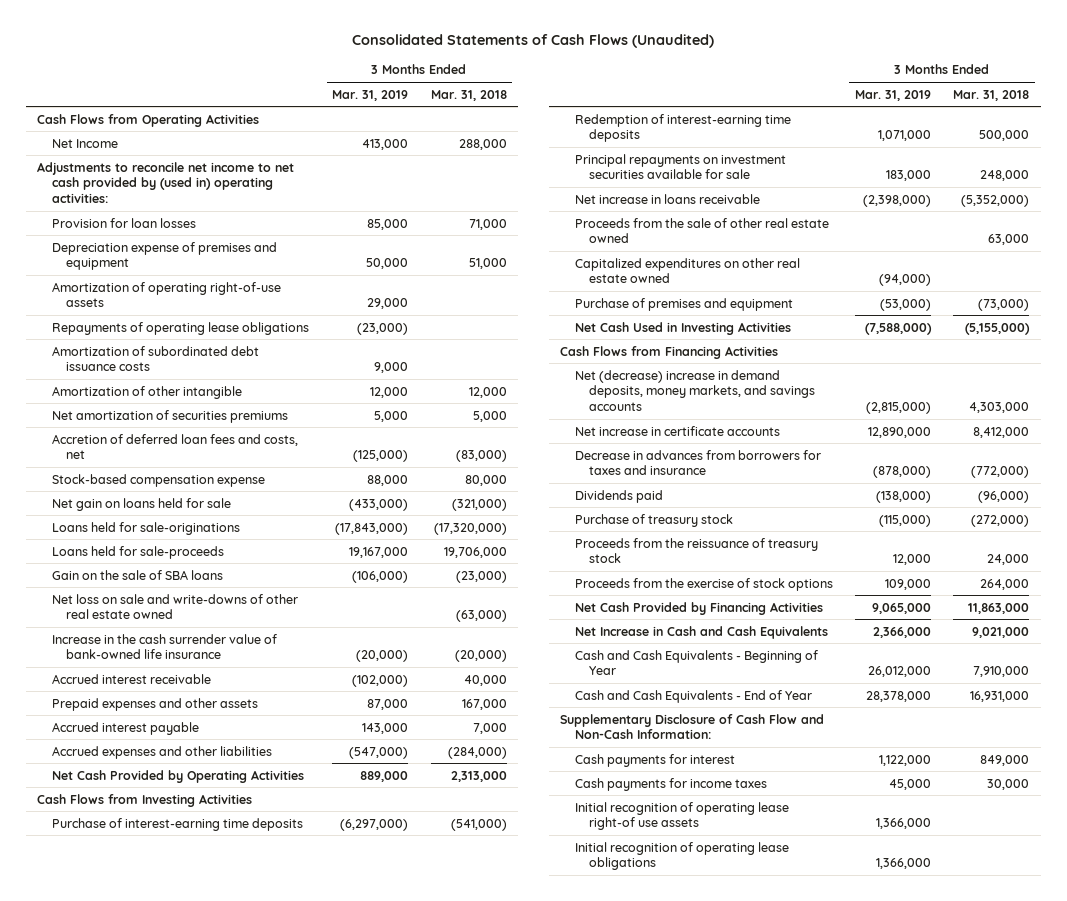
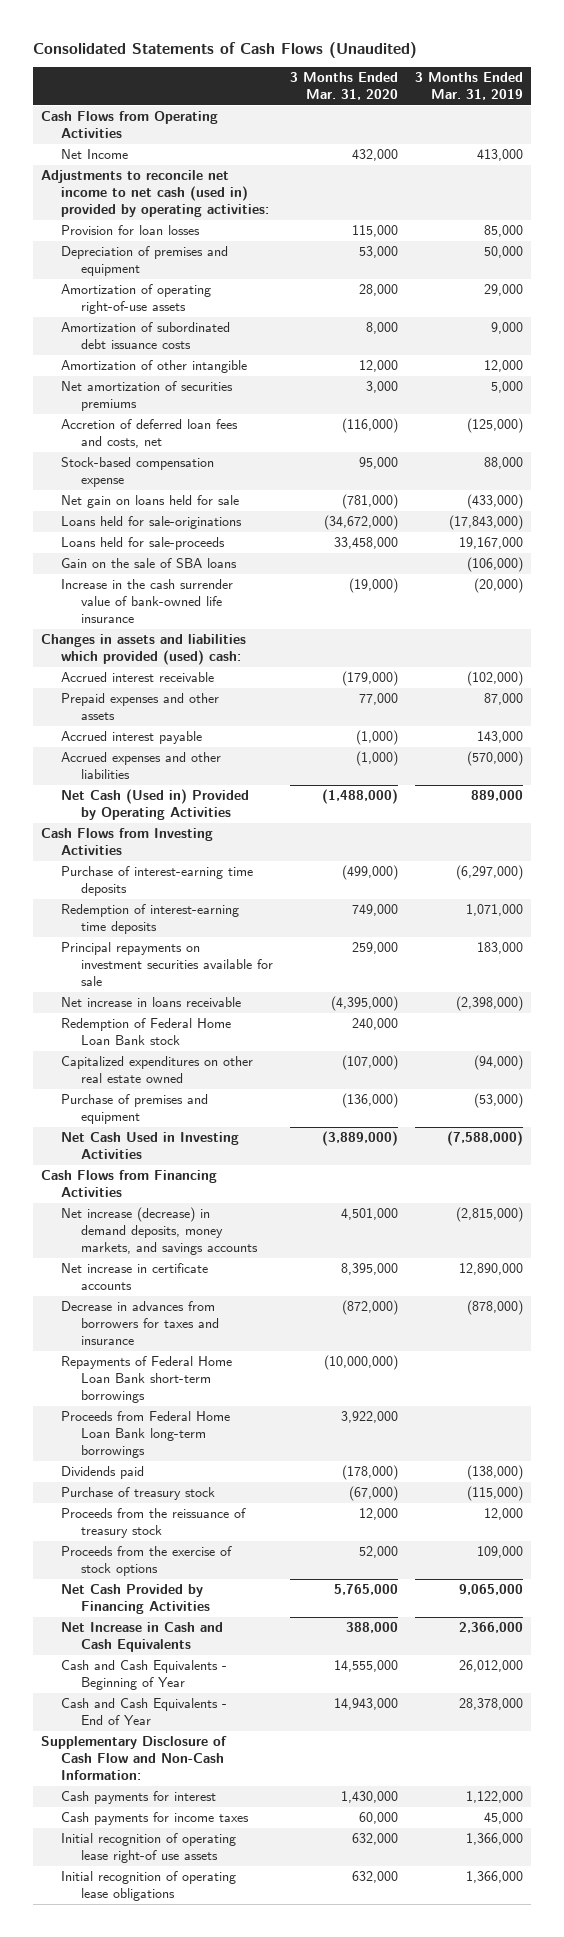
[430,89,507,101] Mar. 31, 2018 -> none
none -> [290,72,399,101] 3 Months Ended Mar. 31, 2020
[37,161,295,204] Adjustments to reconcile net income to net cash provided by (used in) operating activities: -> [41,170,270,218] Adjustments to reconcile net income to net cash (used in) provided by operating activities:
[51,241,277,271] Depreciation expense of premises and equipment -> [61,246,229,277] Depreciation of premises and equipment
[51,321,309,335] Repayments of operating lease obligations -> none
[51,593,298,620] Net loss on sale and write-downs of other real estate owned -> none
none -> [41,634,247,666] Changes in assets and liabilities which provided (used) cash:
[349,746,409,759] (547,000) -> [466,751,523,767] (570,000)
[51,769,304,783] Net Cash Provided by Operating Activities -> [61,789,250,821] Net Cash (Used in) Provided by Operating Activities
[574,217,829,244] Proceeds from the sale of other real estate owned -> none
none -> [61,1018,232,1046] Redemption of Federal Home Loan Bank stock
[574,369,816,412] Net (decrease) increase in demand deposits, money markets, and savings accounts -> [61,1207,259,1256] Net increase (decrease) in demand deposits, money markets, and savings accounts
none -> [61,1356,233,1404] Repayments of Federal Home Loan Bank short-term borrowings
none -> [61,1411,231,1459] Proceeds from Federal Home Loan Bank long-term borrowings

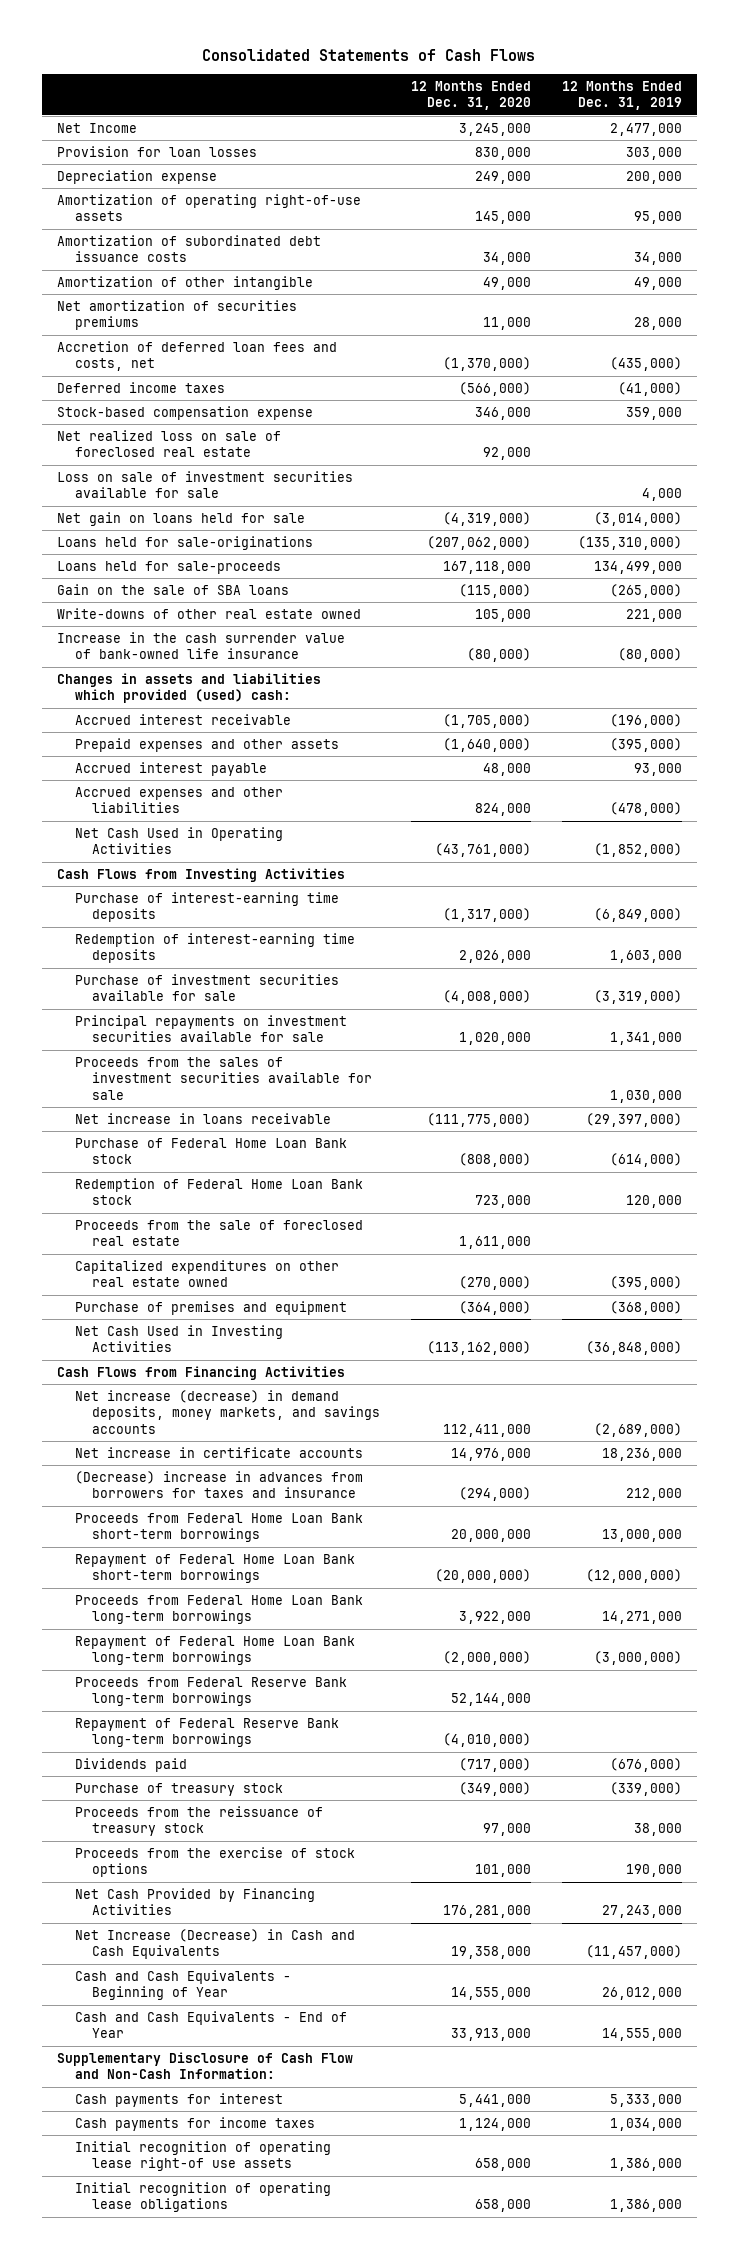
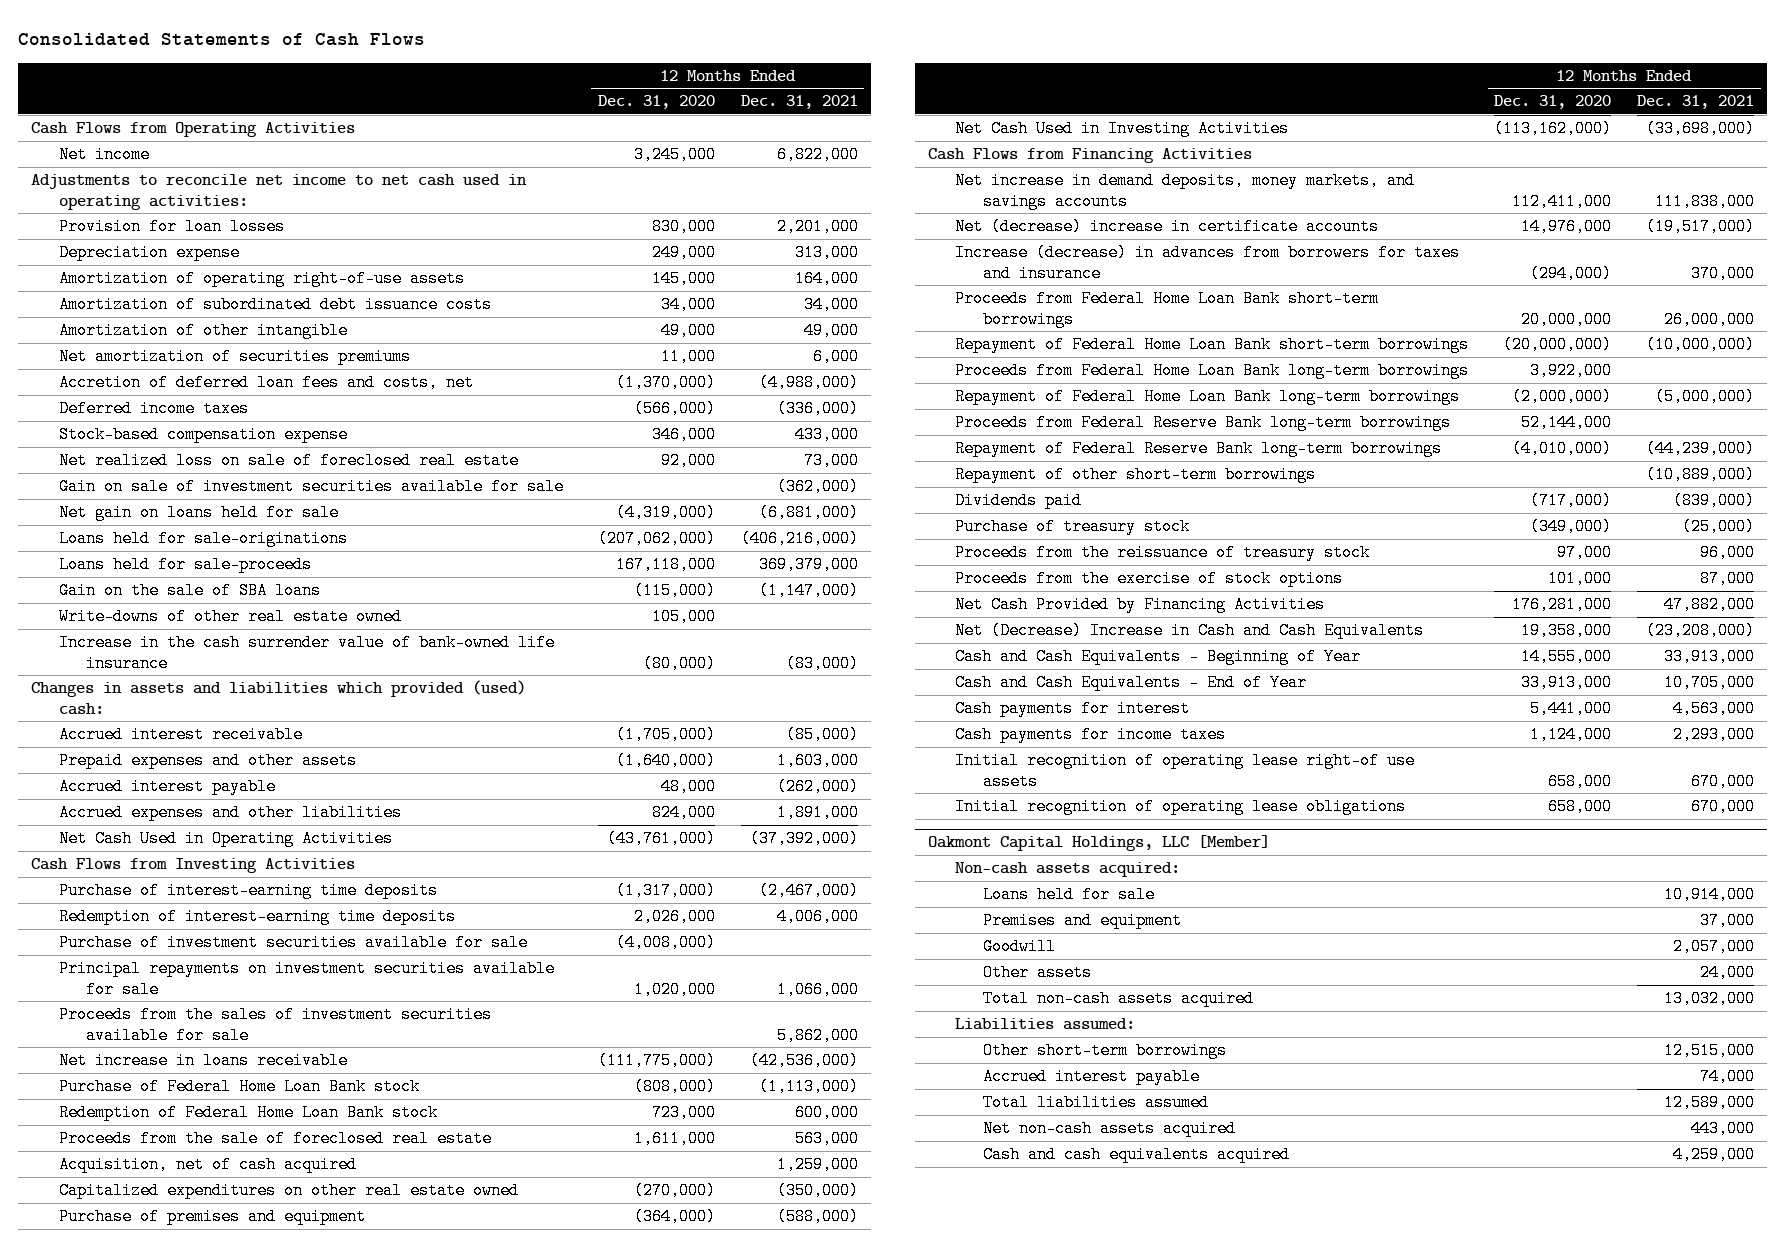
[561,80,682,111] 12 Months Ended Dec. 31, 2019 -> none
none -> [740,95,858,110] Dec. 31, 2021
none -> [31,122,356,138] Cash Flows from Operating Activities
[56,122,137,133] Net Income -> [58,146,150,164] Net income
none -> [31,174,528,210] Adjustments to reconcile net income to net cash used in operating activities:
[56,470,353,499] Loss on sale of investment securities available for sale -> [58,478,564,496] Gain on sale of investment securities available for sale
none -> [58,1156,357,1174] Acquisition, net of cash acquired
[74,1389,381,1434] Net increase (decrease) in demand deposits, money markets, and savings accounts -> [955,172,1416,210] Net increase in demand deposits, money markets, and savings accounts
[74,1446,363,1458] Net increase in certificate accounts -> [955,218,1380,236] Net (decrease) increase in certificate accounts
[74,1470,363,1499] (Decrease) increase in advances from borrowers for taxes and insurance -> [955,244,1461,282] Increase (decrease) in advances from borrowers for taxes and insurance
none -> [955,466,1317,484] Repayment of other short-term borrowings
[74,1928,355,1960] Net Increase (Decrease) in Cash and Cash Equivalents -> [955,622,1425,640] Net (Decrease) Increase in Cash and Cash Equivalents
[56,2051,353,2080] Supplementary Disclosure of Cash Flow and Non-Cash Information: -> none
none -> [927,835,1270,852] Oakmont Capital Holdings, LLC [Member]
none -> [955,862,1181,878] Non-cash assets acquired:
none -> [982,886,1155,904] Loans held for sale
none -> [982,912,1182,930] Premises and equipment
none -> [982,938,1056,956] Goodwill
none -> [982,964,1092,982] Other assets
none -> [982,990,1254,1008] Total non-cash assets acquired
none -> [955,1018,1136,1031] Liabilities assumed:
none -> [982,1042,1227,1060] Other short-term borrowings
none -> [982,1068,1200,1086] Accrued interest payable
none -> [982,1094,1209,1112] Total liabilities assumed
none -> [982,1120,1236,1138] Net non-cash assets acquired
none -> [982,1146,1290,1164] Cash and cash equivalents acquired

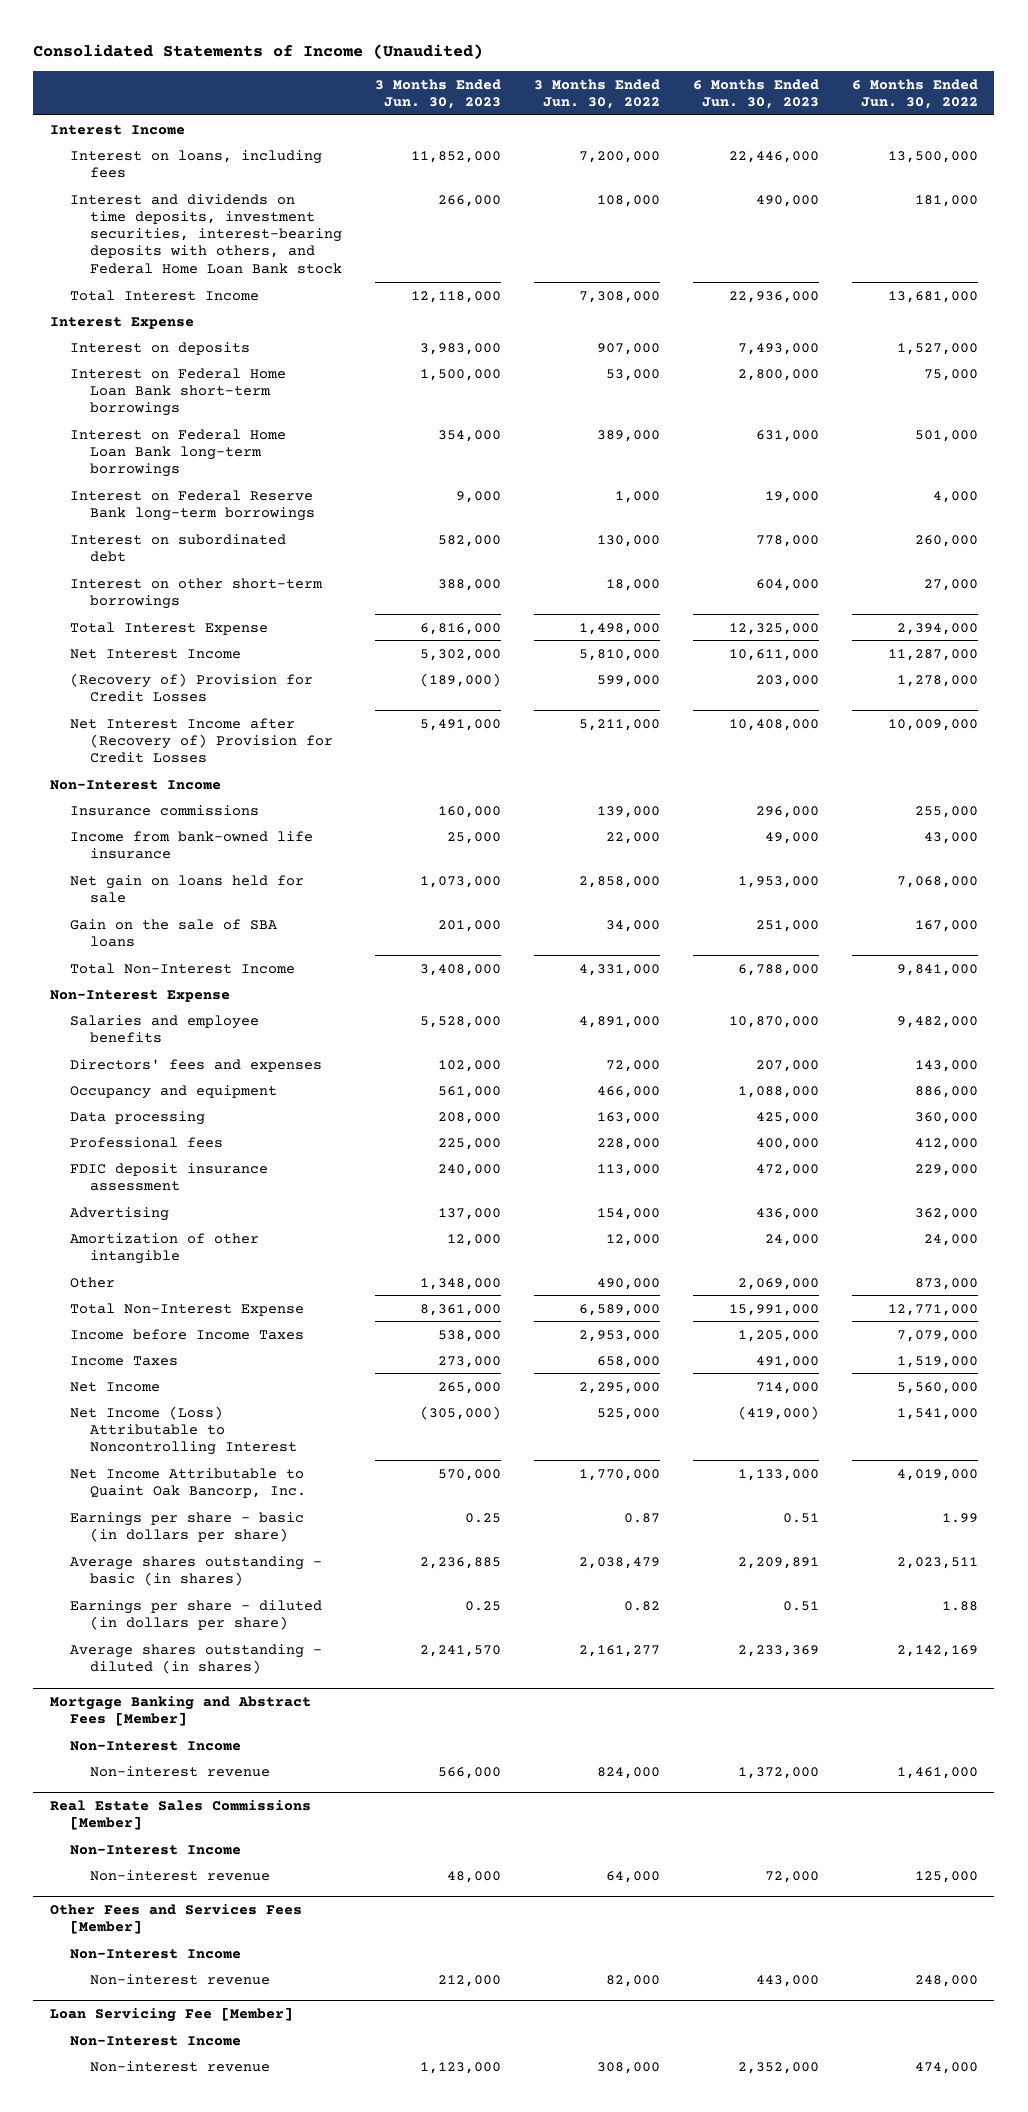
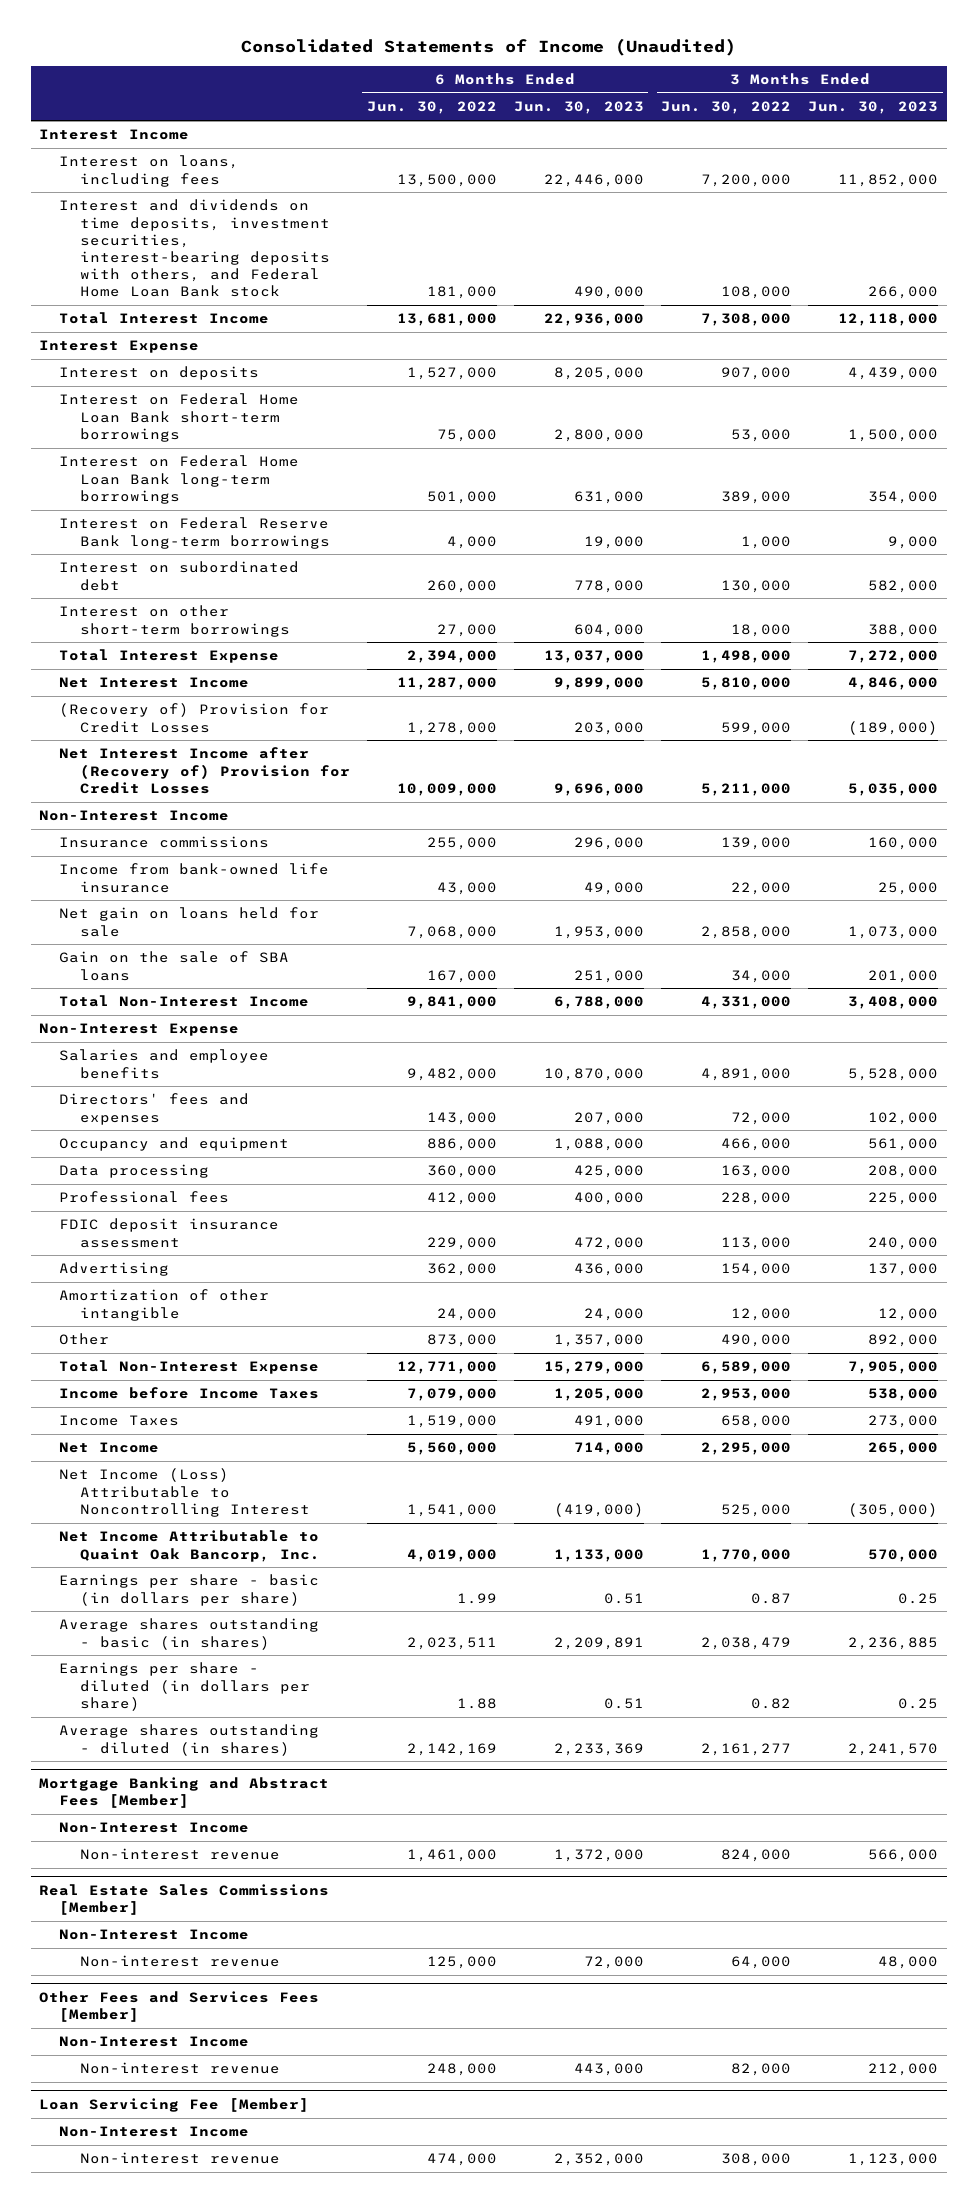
[419,342,501,355] 3,983,000 -> [848,367,939,381] 4,439,000
[737,342,819,355] 7,493,000 -> [553,367,644,381] 8,205,000
[419,622,501,635] 6,816,000 -> [848,650,939,664] 7,272,000
[728,622,819,635] 12,325,000 -> [543,650,644,664] 13,037,000
[419,648,501,661] 5,302,000 -> [848,677,939,691] 4,846,000
[728,648,819,661] 10,611,000 -> [553,677,644,691] 9,899,000
[419,718,501,731] 5,491,000 -> [848,782,939,796] 5,035,000
[728,718,819,731] 10,408,000 -> [553,782,644,796] 9,696,000
[419,1277,501,1290] 1,348,000 -> [868,1334,939,1348] 892,000
[737,1277,819,1290] 2,069,000 -> [553,1334,644,1348] 1,357,000
[419,1303,501,1316] 8,361,000 -> [848,1361,939,1375] 7,905,000
[728,1303,819,1316] 15,991,000 -> [543,1361,644,1375] 15,279,000

